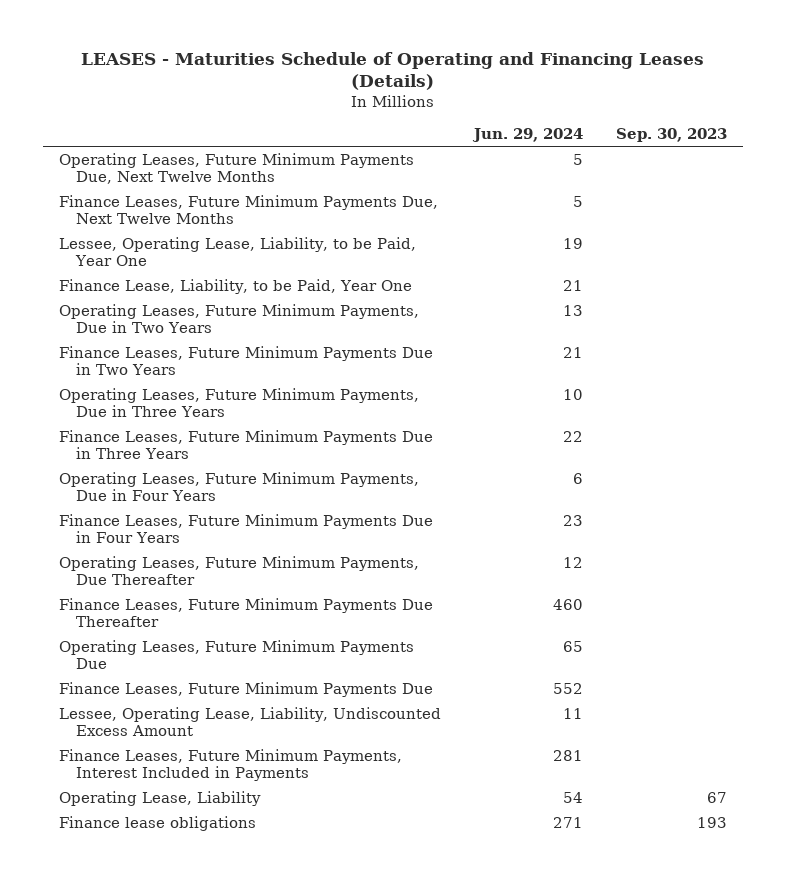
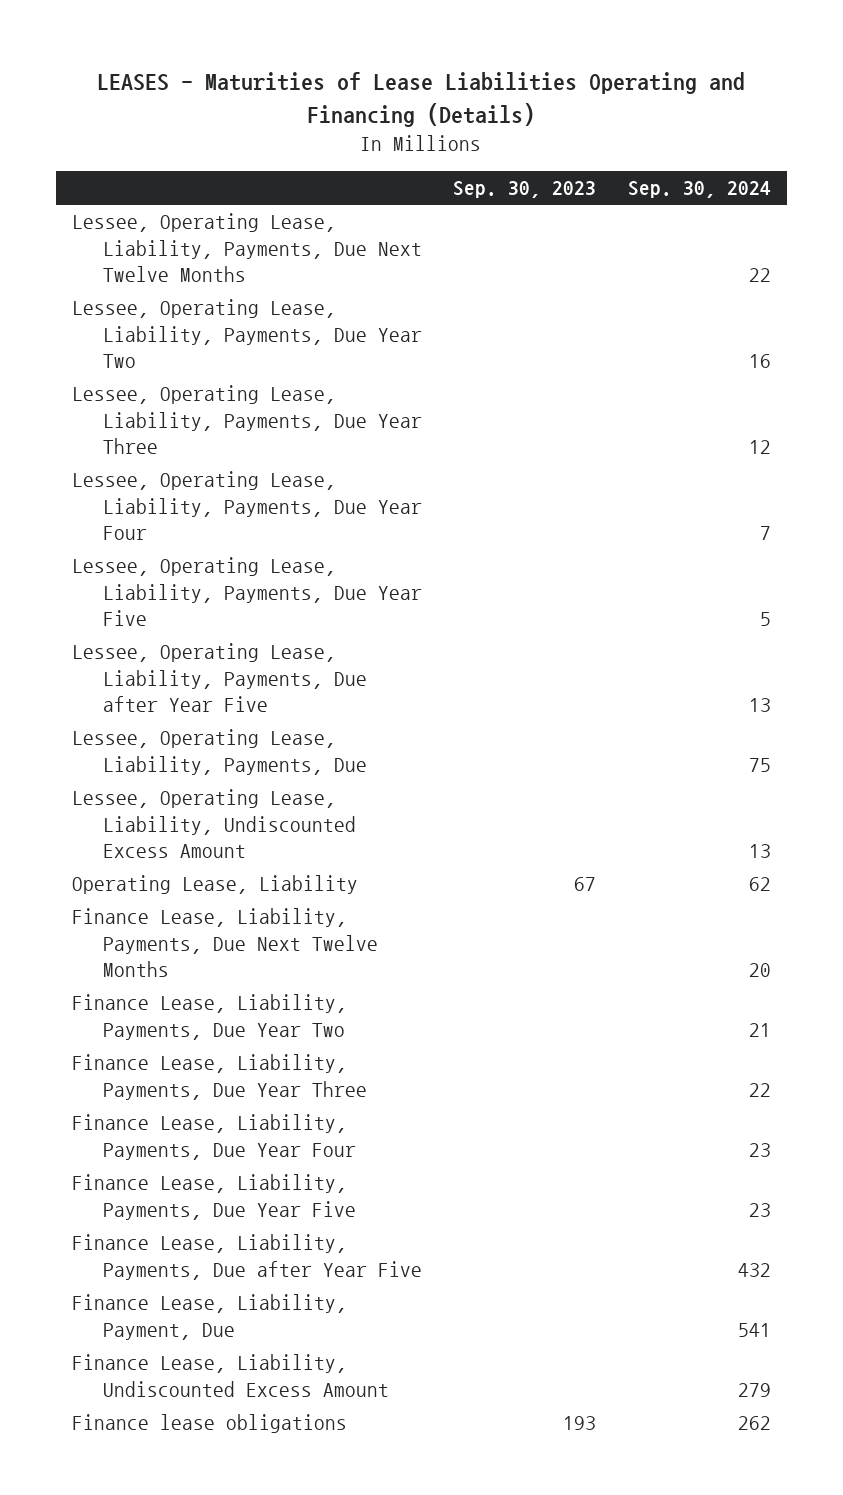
[81,51,705,91] LEASES - Maturities Schedule of Operating and Financing Leases (Details) -> [97,72,746,127] LEASES - Maturities of Lease Liabilities Operating and Financing (Details)
[472,128,584,143] Jun. 29, 2024 -> none
none -> [627,181,771,199] Sep. 30, 2024
[59,152,415,184] Operating Leases, Future Minimum Payments Due, Next Twelve Months -> none
[59,194,439,224] Finance Leases, Future Minimum Payments Due, Next Twelve Months -> none
[59,278,413,294] Finance Lease, Liability, to be Paid, Year One -> none
[59,345,434,375] Finance Leases, Future Minimum Payments Due in Two Years -> none
[59,429,434,459] Finance Leases, Future Minimum Payments Due in Three Years -> none
[59,513,434,543] Finance Leases, Future Minimum Payments Due in Four Years -> none
[59,597,434,627] Finance Leases, Future Minimum Payments Due Thereafter -> none
[59,681,434,697] Finance Leases, Future Minimum Payments Due -> none
[59,236,417,266] Lessee, Operating Lease, Liability, to be Paid, Year One -> [72,213,423,283] Lessee, Operating Lease, Liability, Payments, Due Next Twelve Months
[59,303,420,333] Operating Leases, Future Minimum Payments, Due in Two Years -> [72,299,423,369] Lessee, Operating Lease, Liability, Payments, Due Year Two
[59,387,420,417] Operating Leases, Future Minimum Payments, Due in Three Years -> [72,385,423,455] Lessee, Operating Lease, Liability, Payments, Due Year Three
[59,471,420,501] Operating Leases, Future Minimum Payments, Due in Four Years -> [72,471,423,541] Lessee, Operating Lease, Liability, Payments, Due Year Four
none -> [72,557,423,627] Lessee, Operating Lease, Liability, Payments, Due Year Five
[59,555,420,585] Operating Leases, Future Minimum Payments, Due Thereafter -> [72,643,368,713] Lessee, Operating Lease, Liability, Payments, Due after Year Five
[59,639,415,669] Operating Leases, Future Minimum Payments Due -> [72,729,368,775] Lessee, Operating Lease, Liability, Payments, Due
[59,748,403,781] Finance Leases, Future Minimum Payments, Interest Included in Payments -> none
none -> [72,908,379,978] Finance Lease, Liability, Payments, Due Next Twelve Months
none -> [72,994,348,1040] Finance Lease, Liability, Payments, Due Year Two
none -> [72,1054,368,1100] Finance Lease, Liability, Payments, Due Year Three
none -> [72,1114,357,1160] Finance Lease, Liability, Payments, Due Year Four
none -> [72,1174,357,1220] Finance Lease, Liability, Payments, Due Year Five
none -> [72,1234,423,1280] Finance Lease, Liability, Payments, Due after Year Five
none -> [72,1294,348,1340] Finance Lease, Liability, Payment, Due
none -> [72,1354,390,1397] Finance Lease, Liability, Undiscounted Excess Amount

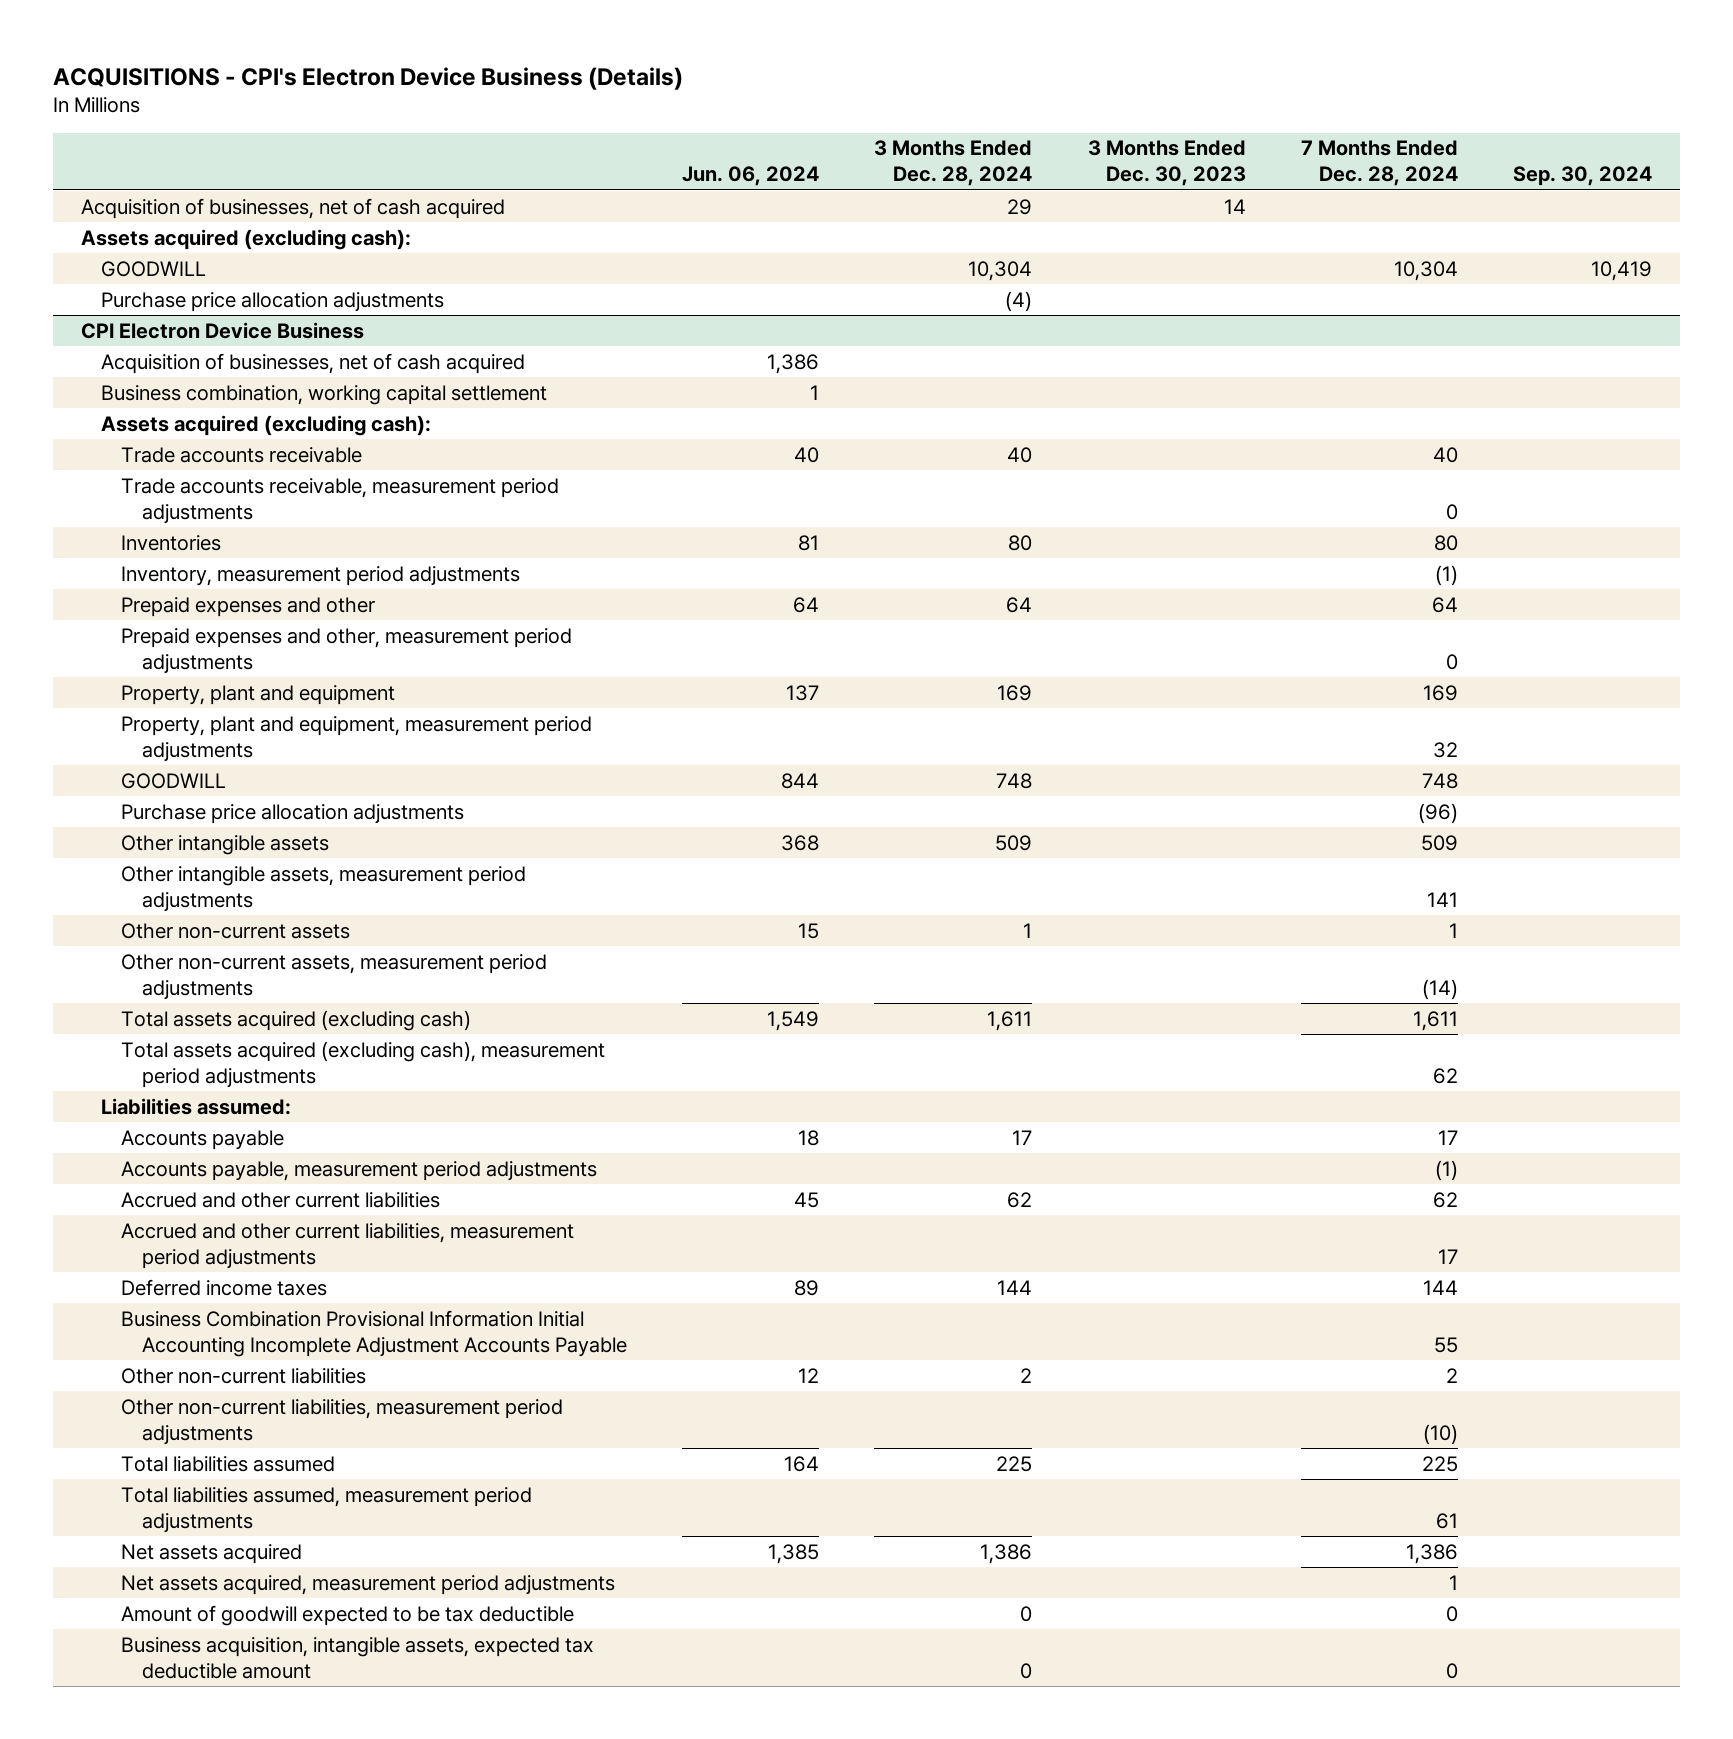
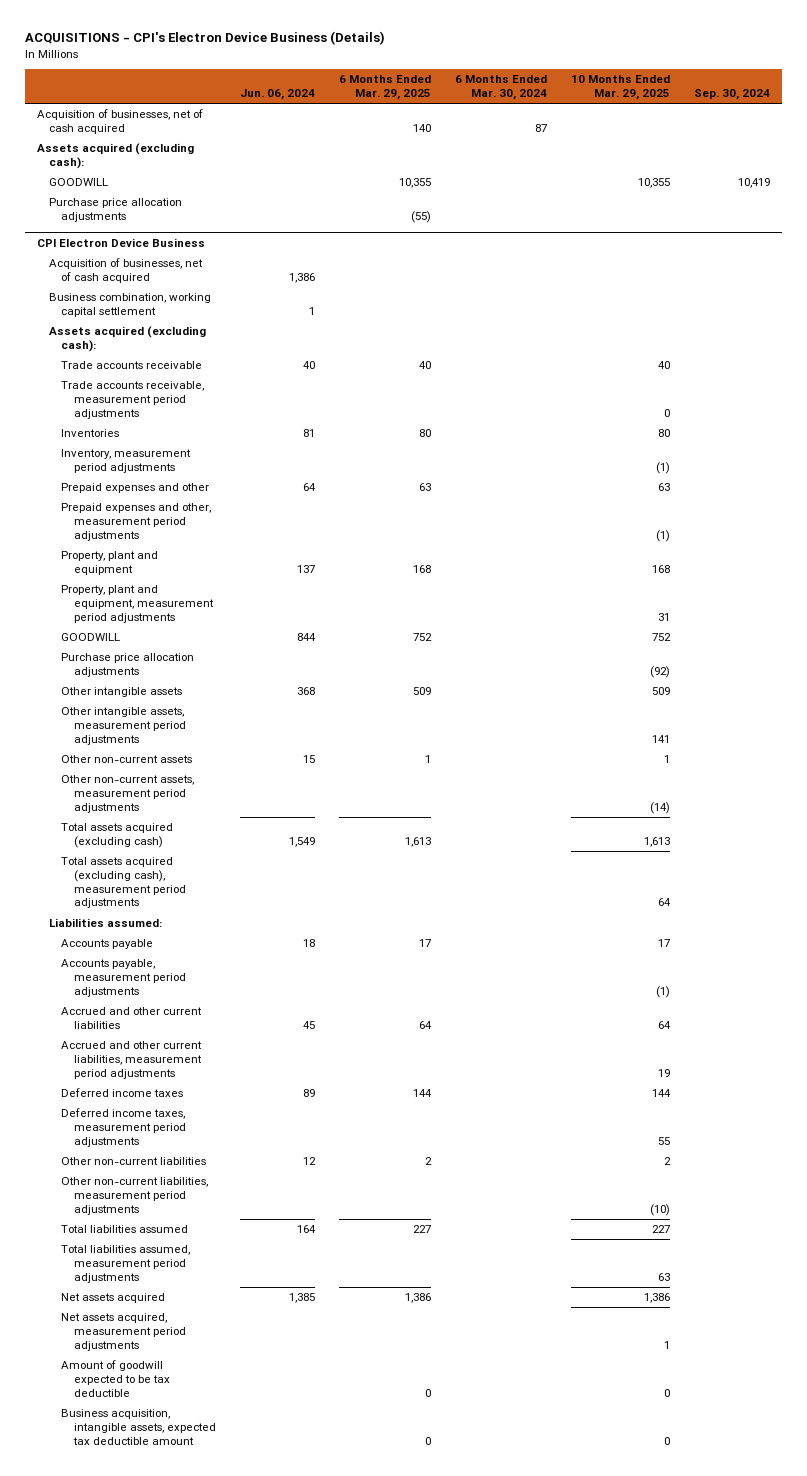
[874,140,1033,187] 3 Months Ended Dec. 28, 2024 -> none
[1087,140,1246,187] 3 Months Ended Dec. 30, 2023 -> none
[1301,140,1459,187] 7 Months Ended Dec. 28, 2024 -> none
none -> [338,75,431,101] 6 Months Ended Mar. 29, 2025
none -> [454,75,547,101] 6 Months Ended Mar. 30, 2024
none -> [570,75,670,101] 10 Months Ended Mar. 29, 2025
[121,1309,627,1357] Business Combination Provisional Information Initial Accounting Incomplete Adjustment Accounts Payable -> [61,1108,186,1147] Deferred income taxes, measurement period adjustments

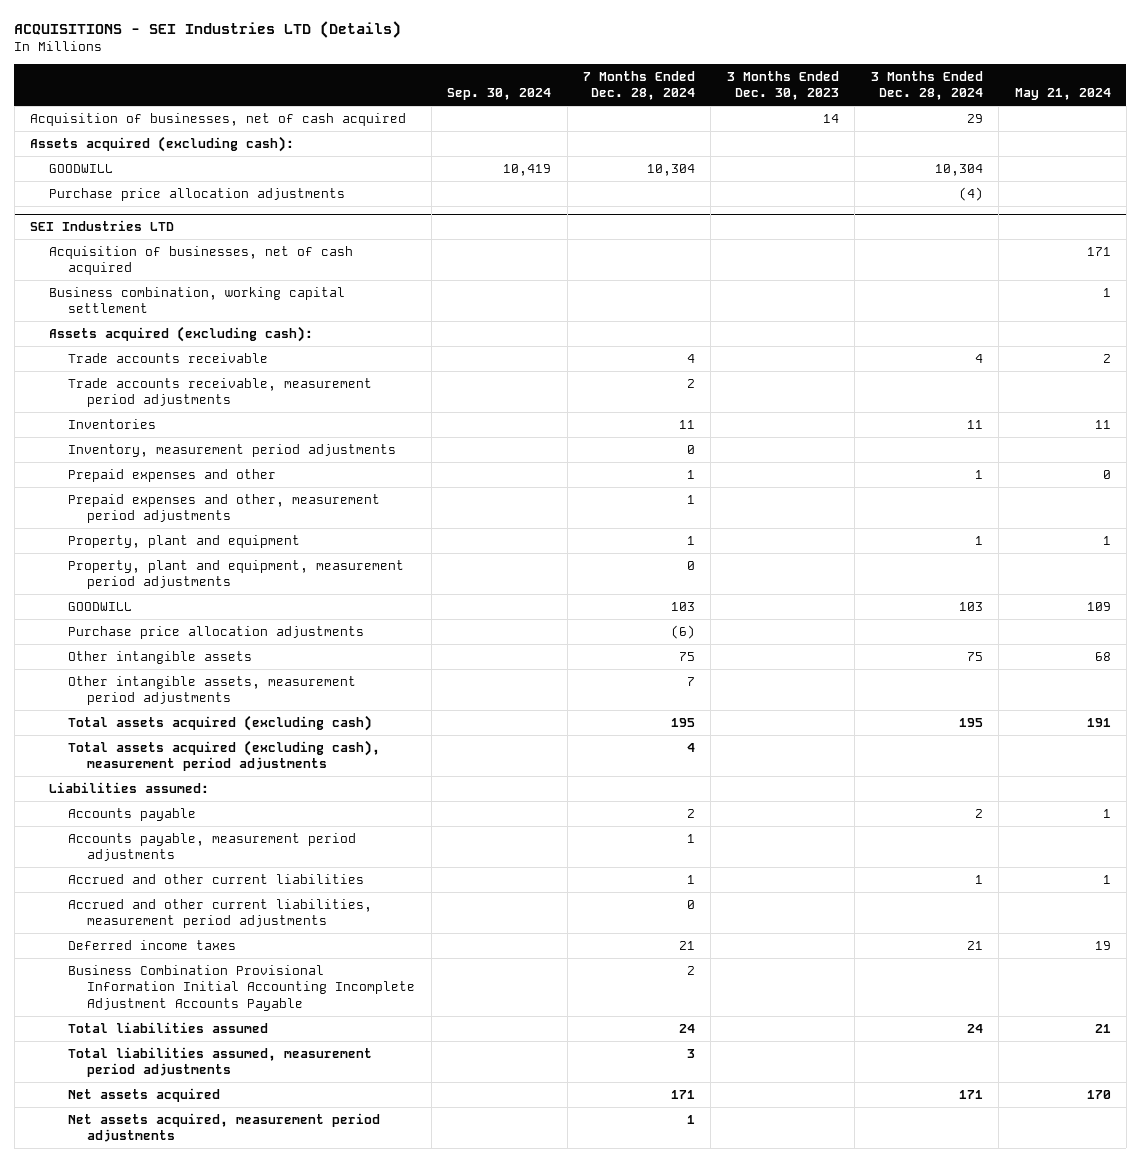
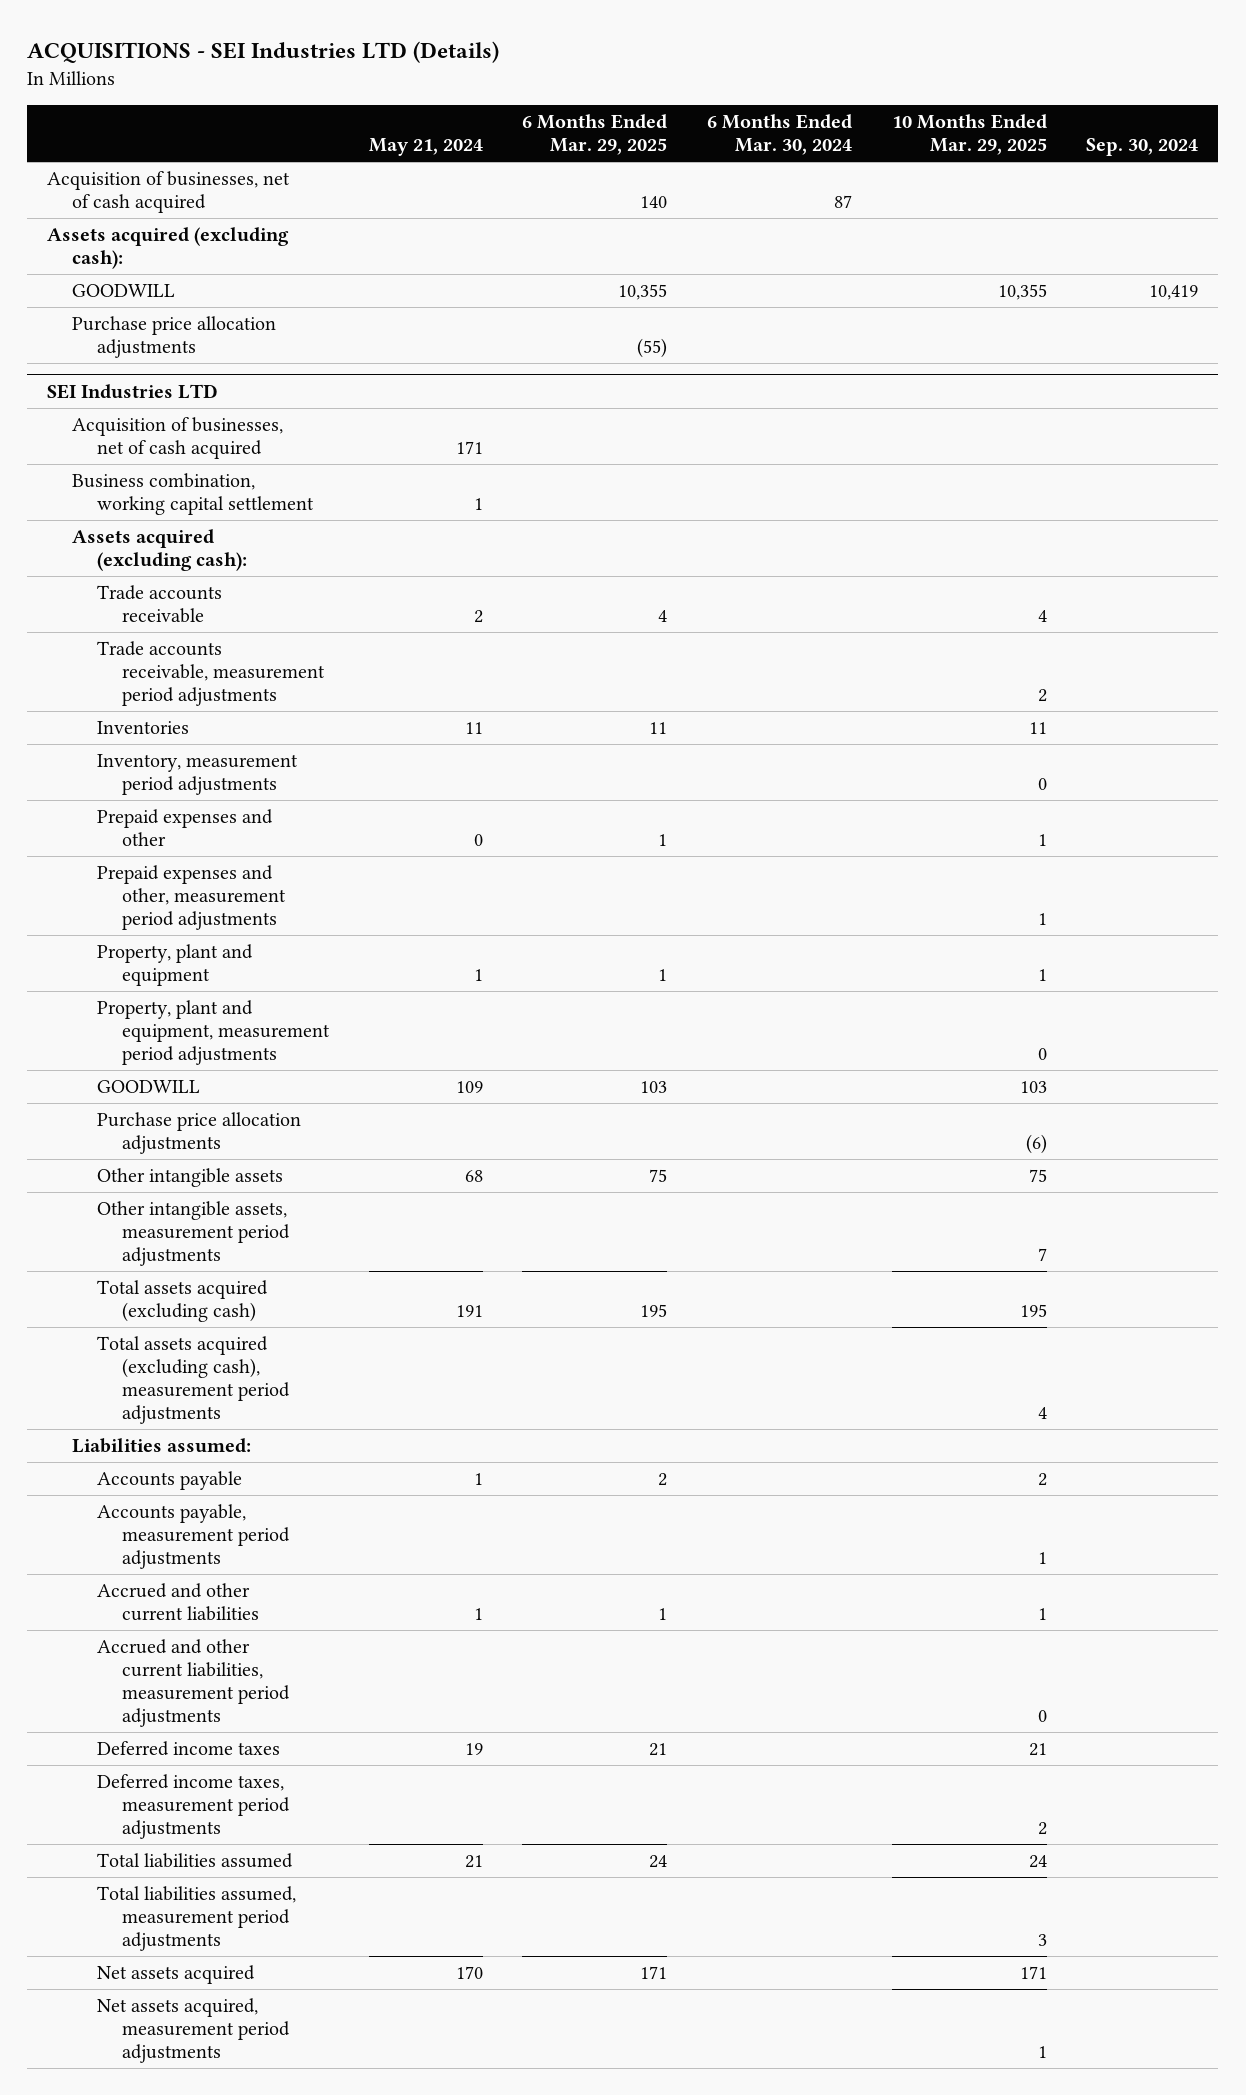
[583,70,696,101] 7 Months Ended Dec. 28, 2024 -> none
[726,70,839,101] 3 Months Ended Dec. 30, 2023 -> none
[870,70,983,101] 3 Months Ended Dec. 28, 2024 -> none
none -> [522,114,668,156] 6 Months Ended Mar. 29, 2025
none -> [706,114,852,156] 6 Months Ended Mar. 30, 2024
none -> [891,114,1047,156] 10 Months Ended Mar. 29, 2025
[68,964,416,1011] Business Combination Provisional Information Initial Accounting Incomplete Adjustment Accounts Payable -> [97,1774,290,1840] Deferred income taxes, measurement period adjustments

